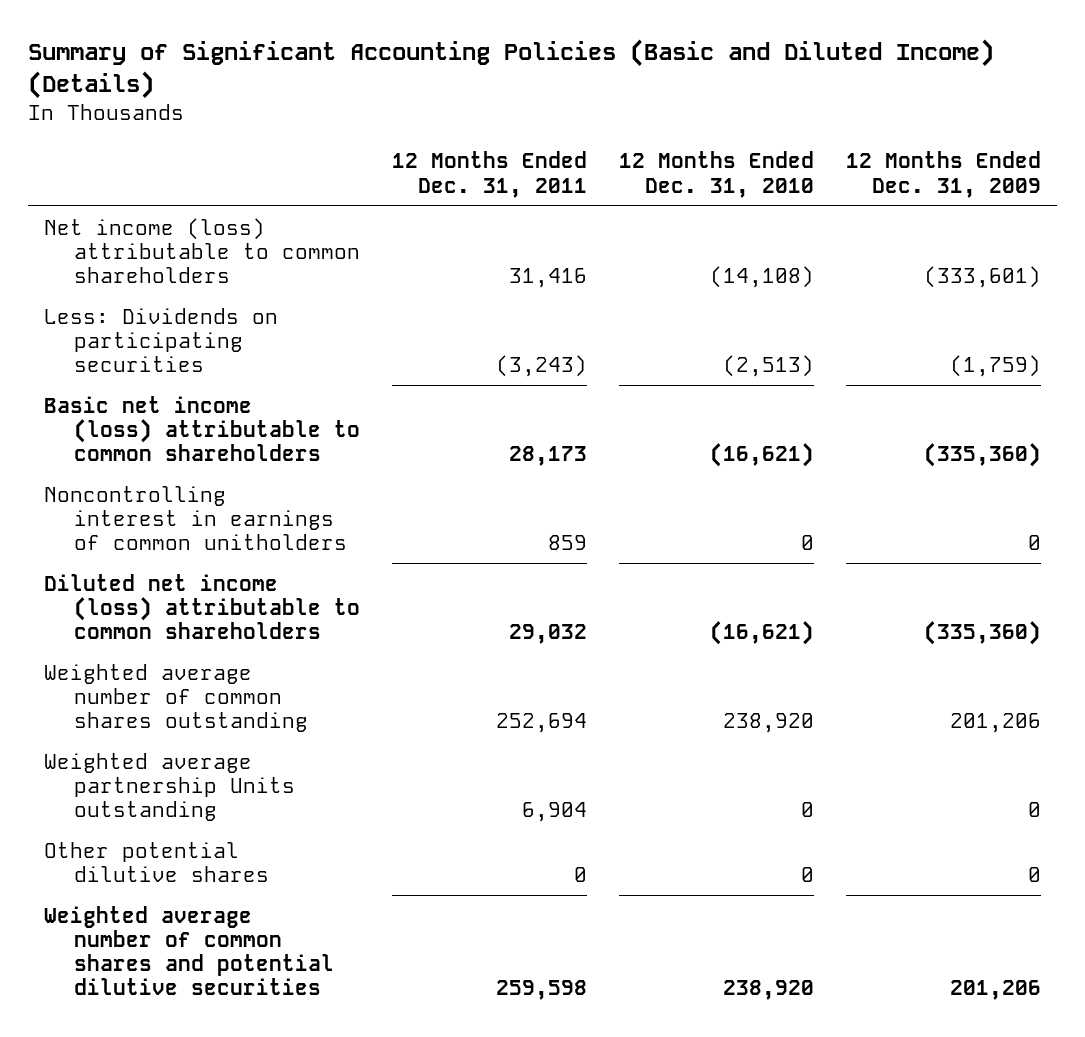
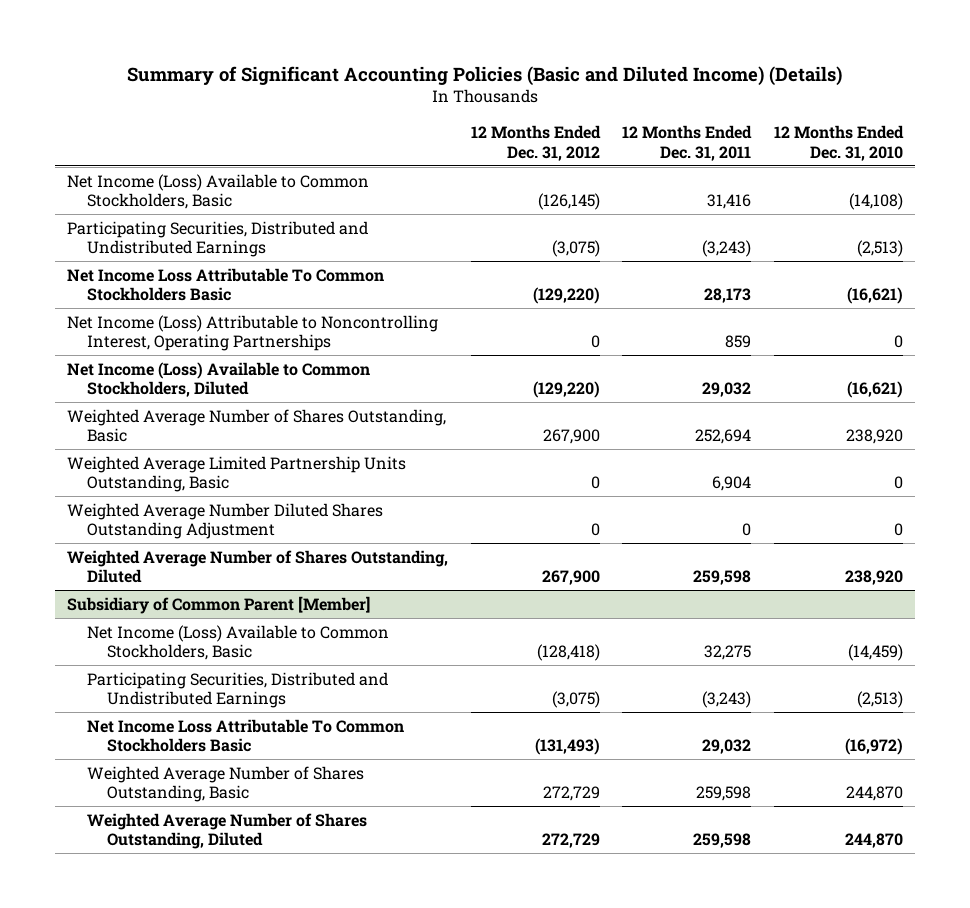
[845,151,1041,198] 12 Months Ended Dec. 31, 2009 -> none
none -> [470,125,601,161] 12 Months Ended Dec. 31, 2012
[43,217,361,284] Net income (loss) attributable to common shareholders -> [66,173,369,210] Net Income (Loss) Available to Common Stockholders, Basic
[43,307,278,373] Less: Dividends on participating securities -> [66,220,368,258] Participating Securities, Distributed and Undistributed Earnings
[43,395,361,462] Basic net income (loss) attributable to common shareholders -> [66,267,384,302] Net Income Loss Attributable To Common Stockholders Basic
[43,485,348,551] Noncontrolling interest in earnings of common unitholders -> [66,314,438,352] Net Income (Loss) Attributable to Noncontrolling Interest, Operating Partnerships
[43,573,361,640] Diluted net income (loss) attributable to common shareholders -> [66,361,370,398] Net Income (Loss) Available to Common Stockholders, Diluted
[43,663,309,733] Weighted average number of common shares outstanding -> [66,408,446,443] Weighted Average Number of Shares Outstanding, Basic
[43,752,296,822] Weighted average partnership Units outstanding -> [66,455,406,493] Weighted Average Limited Partnership Units Outstanding, Basic
[43,841,270,882] Other potential dilutive shares -> [66,502,383,540] Weighted Average Number Diluted Shares Outstanding Adjustment
[43,905,335,996] Weighted average number of common shares and potential dilutive securities -> [66,549,448,584] Weighted Average Number of Shares Outstanding, Diluted
none -> [66,595,370,614] Subsidiary of Common Parent [Member]
none -> [87,624,390,661] Net Income (Loss) Available to Common Stockholders, Basic
none -> [87,671,389,709] Participating Securities, Distributed and Undistributed Earnings
none -> [87,718,405,753] Net Income Loss Attributable To Common Stockholders Basic
none -> [87,765,365,803] Weighted Average Number of Shares Outstanding, Basic
none -> [87,812,368,850] Weighted Average Number of Shares Outstanding, Diluted

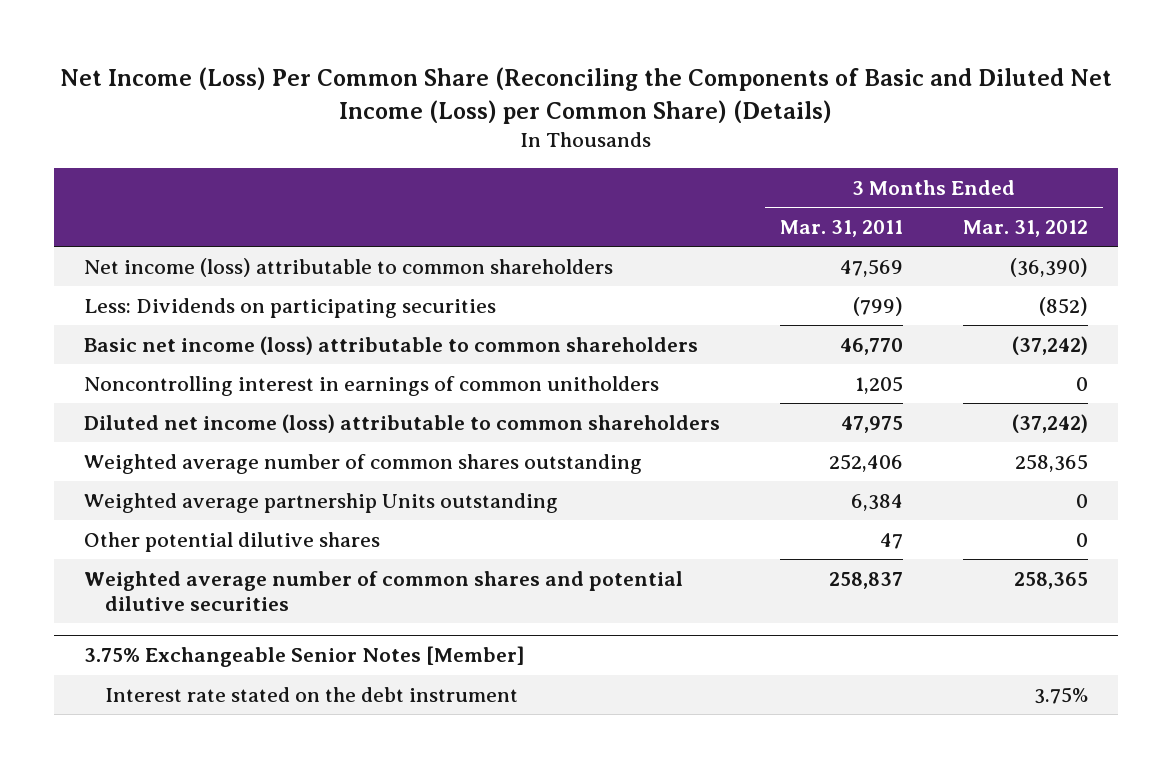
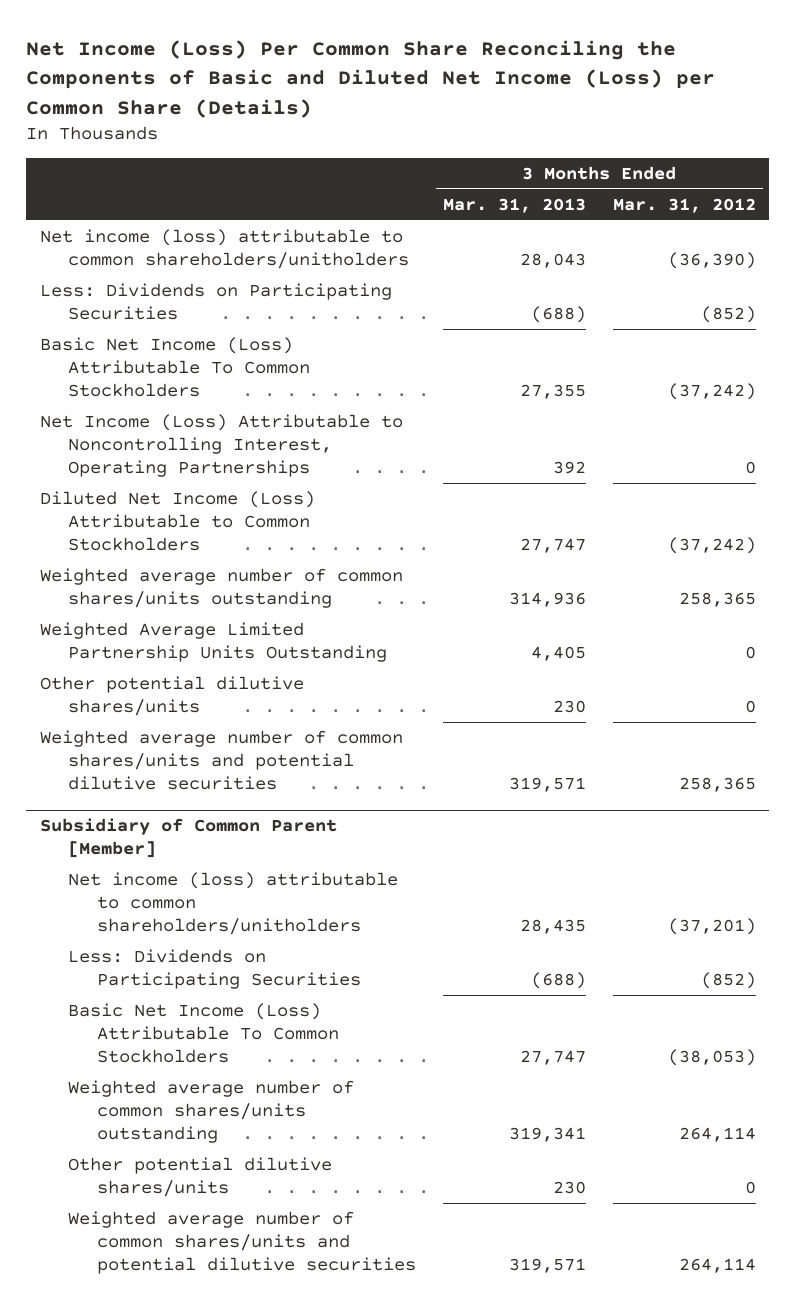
[60,67,1113,124] Net Income (Loss) Per Common Share (Reconciling the Components of Basic and Diluted Net Income (Loss) per Common Share) (Details) -> [26,40,716,118] Net Income (Loss) Per Common Share Reconciling the Components of Basic and Diluted Net Income (Loss) per Common Share (Details)
[780,220,904,238] Mar. 31, 2011 -> none
none -> [442,197,586,213] Mar. 31, 2013
[83,375,659,396] Noncontrolling interest in earnings of common unitholders -> none
[83,646,525,668] 3.75% Exchangeable Senior Notes [Member] -> none
[104,686,518,702] Interest rate stated on the debt instrument -> none
[83,257,613,277] Net income (loss) attributable to common shareholders -> [39,228,410,269] Net income (loss) attributable to common shareholders/unitholders
[83,297,496,318] Less: Dividends on participating securities -> [39,282,392,320] Less: Dividends on Participating Securities
[83,335,698,355] Basic net income (loss) attributable to common shareholders -> [39,336,311,397] Basic Net Income (Loss) Attributable To Common Stockholders
none -> [39,413,403,477] Net Income (Loss) Attributable to Noncontrolling Interest, Operating Partnerships
[83,413,720,433] Diluted net income (loss) attributable to common shareholders -> [39,490,315,551] Diluted Net Income (Loss) Attributable to Common Stockholders
[83,453,642,474] Weighted average number of common shares outstanding -> [39,567,403,608] Weighted average number of common shares/units outstanding
[83,492,558,513] Weighted average partnership Units outstanding -> [39,621,388,662] Weighted Average Limited Partnership Units Outstanding
[83,531,380,552] Other potential dilutive shares -> [39,675,304,716] Other potential dilutive shares/units
[83,570,683,612] Weighted average number of common shares and potential dilutive securities -> [39,729,403,790] Weighted average number of common shares/units and potential dilutive securities
none -> [39,818,337,859] Subsidiary of Common Parent [Member]
none -> [68,871,399,935] Net income (loss) attributable to common shareholders/unitholders
none -> [68,948,361,989] Less: Dividends on Participating Securities
none -> [68,1002,339,1063] Basic Net Income (Loss) Attributable To Common Stockholders
none -> [68,1079,355,1143] Weighted average number of common shares/units outstanding
none -> [68,1156,333,1197] Other potential dilutive shares/units
none -> [68,1210,416,1274] Weighted average number of common shares/units and potential dilutive securities

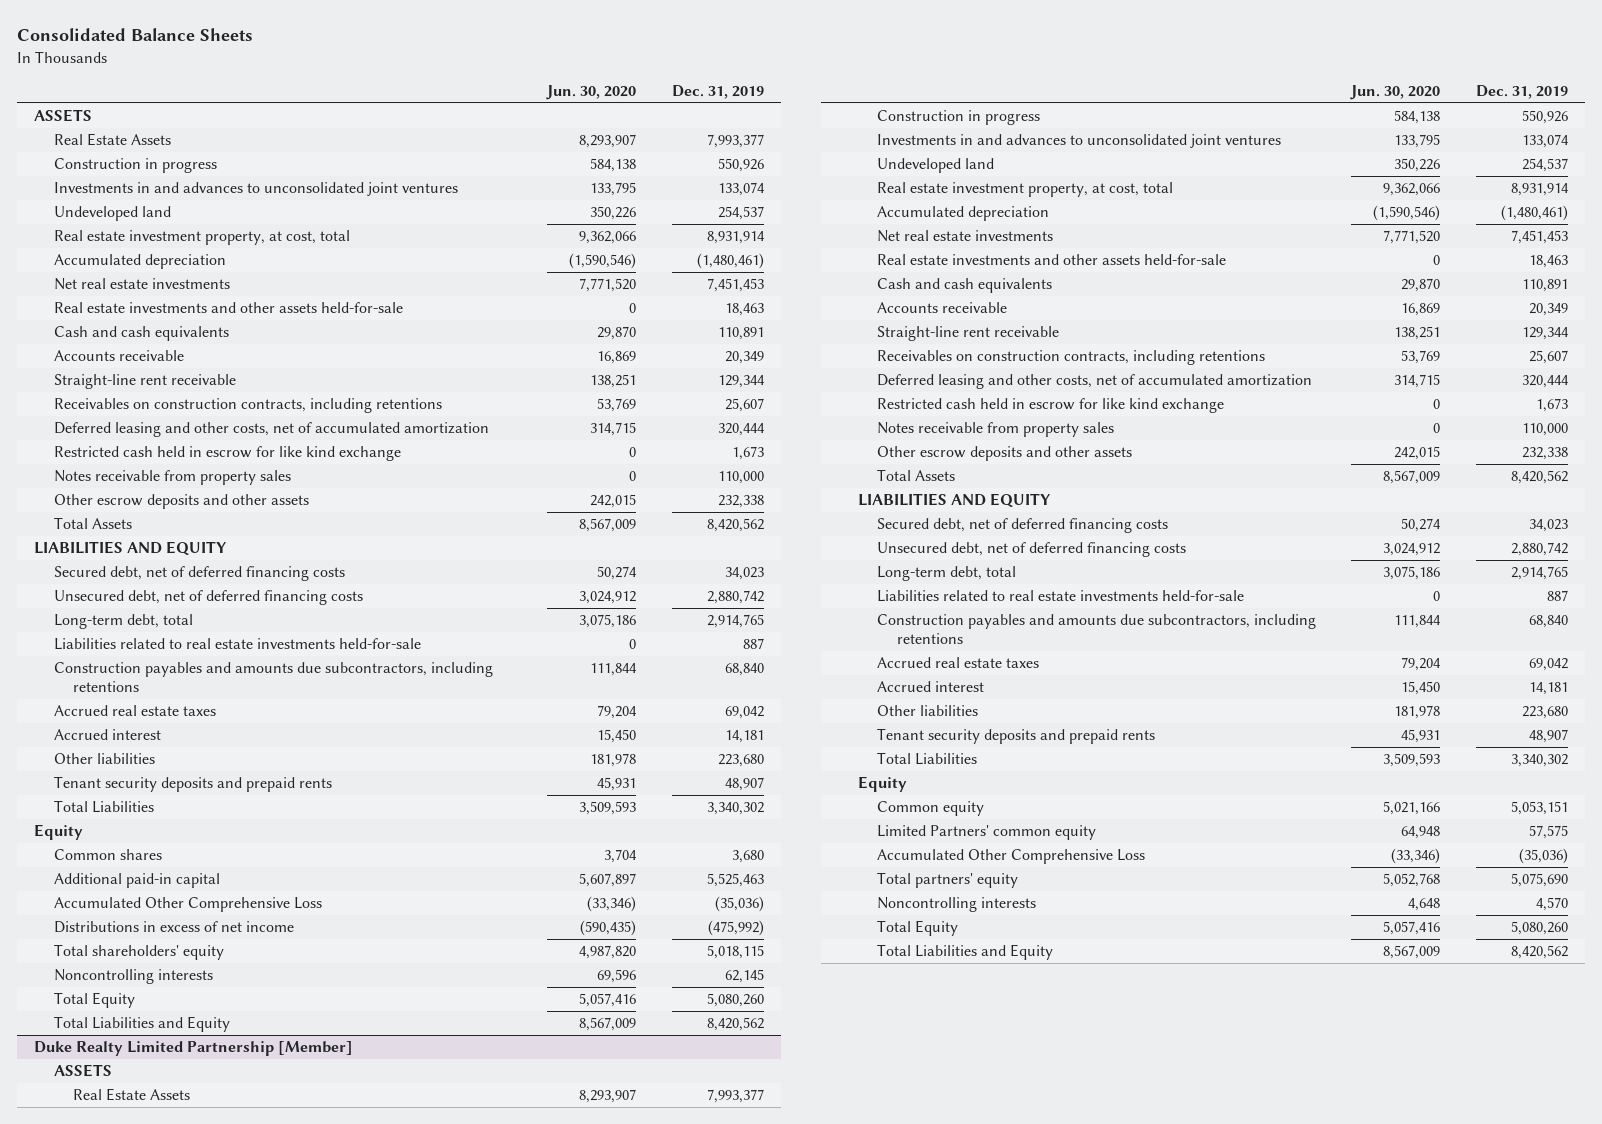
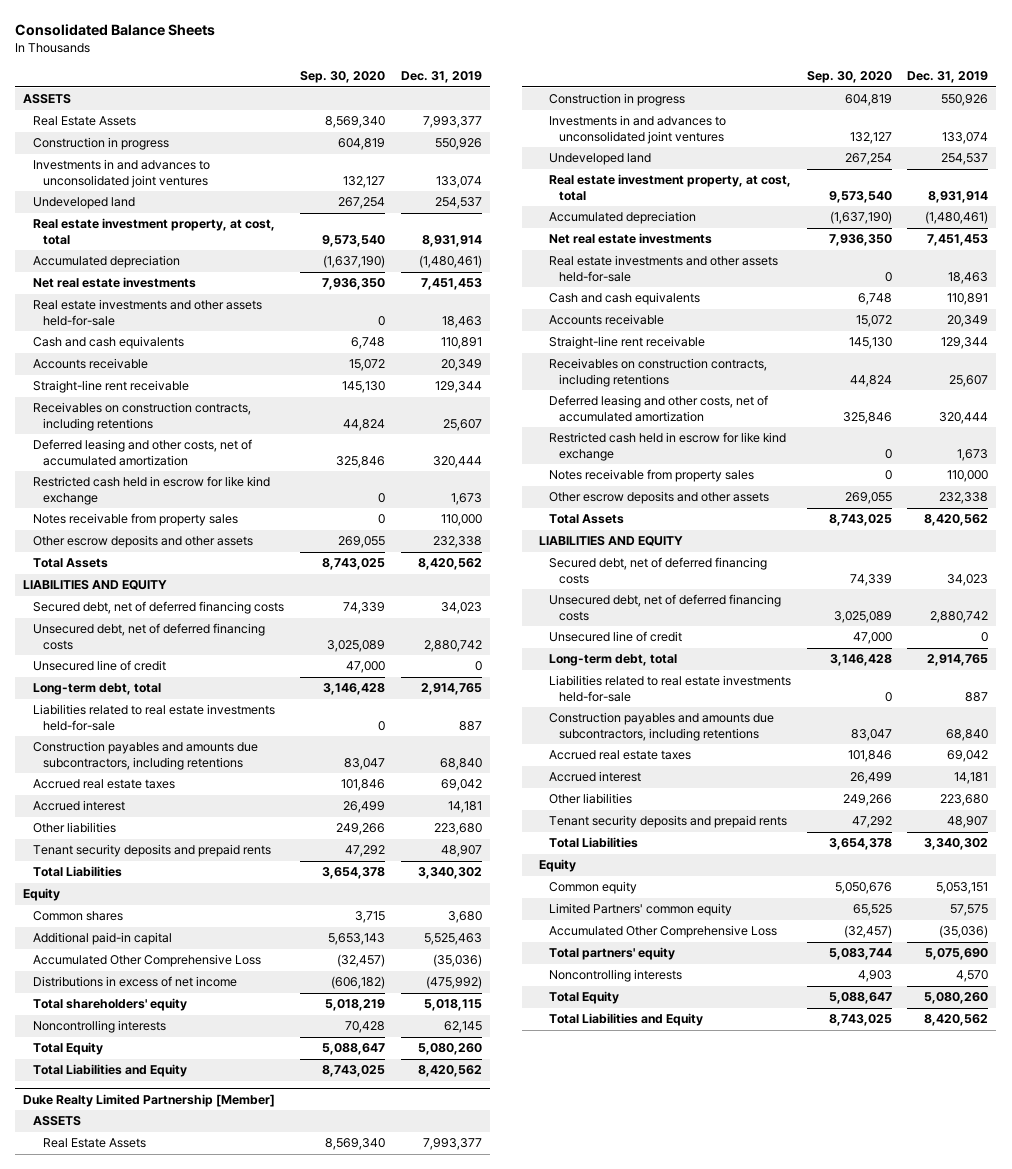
[546,84,637,100] Jun. 30, 2020 -> none
none -> [300,71,386,84] Sep. 30, 2020
none -> [32,660,166,672] Unsecured line of credit
none -> [548,631,682,643] Unsecured line of credit

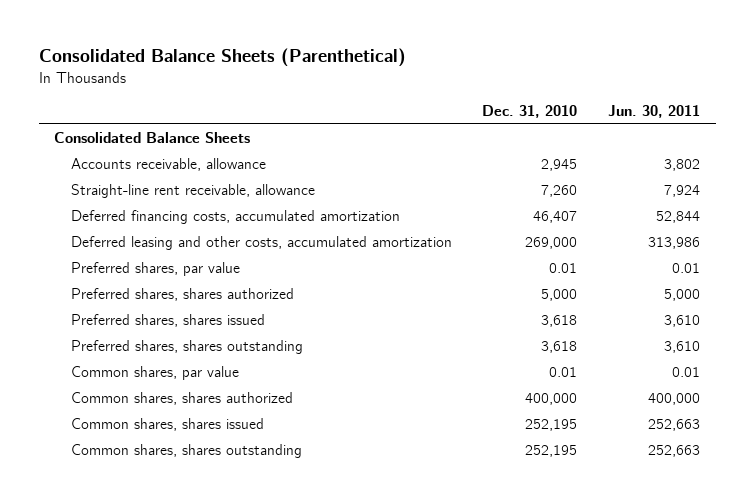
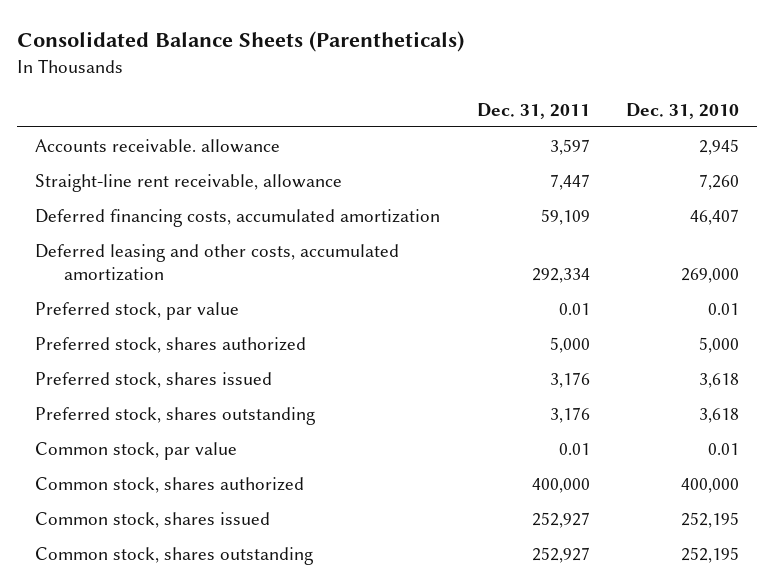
[38,48,406,68] Consolidated Balance Sheets (Parenthetical) -> [16,30,464,52] Consolidated Balance Sheets (Parentheticals)
[608,105,701,119] Jun. 30, 2011 -> none
none -> [476,102,590,119] Dec. 31, 2011
[54,132,251,144] Consolidated Balance Sheets -> none
[70,158,266,172] Accounts receivable, allowance -> [35,138,281,153] Accounts receivable. allowance
[70,262,240,277] Preferred shares, par value -> [35,301,240,320] Preferred stock, par value
[70,288,294,302] Preferred shares, shares authorized -> [35,336,307,353] Preferred stock, shares authorized
[70,314,265,328] Preferred shares, shares issued -> [35,371,273,388] Preferred stock, shares issued
[70,340,303,355] Preferred shares, shares outstanding -> [35,406,316,425] Preferred stock, shares outstanding
[70,366,239,381] Common shares, par value -> [35,441,238,460] Common stock, par value
[70,392,293,406] Common shares, shares authorized -> [35,476,305,493] Common stock, shares authorized
[70,418,264,432] Common shares, shares issued -> [35,511,271,528] Common stock, shares issued
[70,444,302,459] Common shares, shares outstanding -> [35,546,314,565] Common stock, shares outstanding

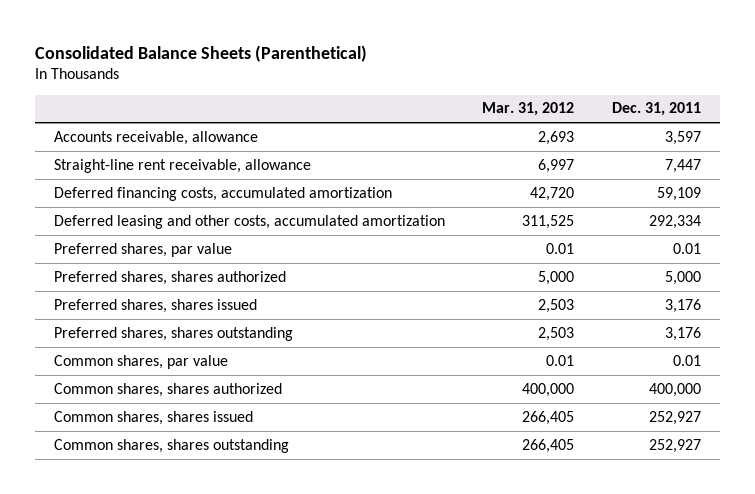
[16,30,464,52] Consolidated Balance Sheets (Parentheticals) -> [34,44,367,62] Consolidated Balance Sheets (Parenthetical)
[625,102,739,119] Dec. 31, 2010 -> none
none -> [482,102,575,117] Mar. 31, 2012
[35,138,281,153] Accounts receivable. allowance -> [53,130,258,145] Accounts receivable, allowance
[35,301,240,320] Preferred stock, par value -> [53,242,232,257] Preferred shares, par value
[35,336,307,353] Preferred stock, shares authorized -> [53,270,286,285] Preferred shares, shares authorized
[35,371,273,388] Preferred stock, shares issued -> [53,298,257,313] Preferred shares, shares issued
[35,406,316,425] Preferred stock, shares outstanding -> [53,326,293,341] Preferred shares, shares outstanding
[35,441,238,460] Common stock, par value -> [53,354,228,369] Common shares, par value
[35,476,305,493] Common stock, shares authorized -> [53,382,282,397] Common shares, shares authorized
[35,511,271,528] Common stock, shares issued -> [53,410,253,425] Common shares, shares issued
[35,546,314,565] Common stock, shares outstanding -> [53,438,289,453] Common shares, shares outstanding

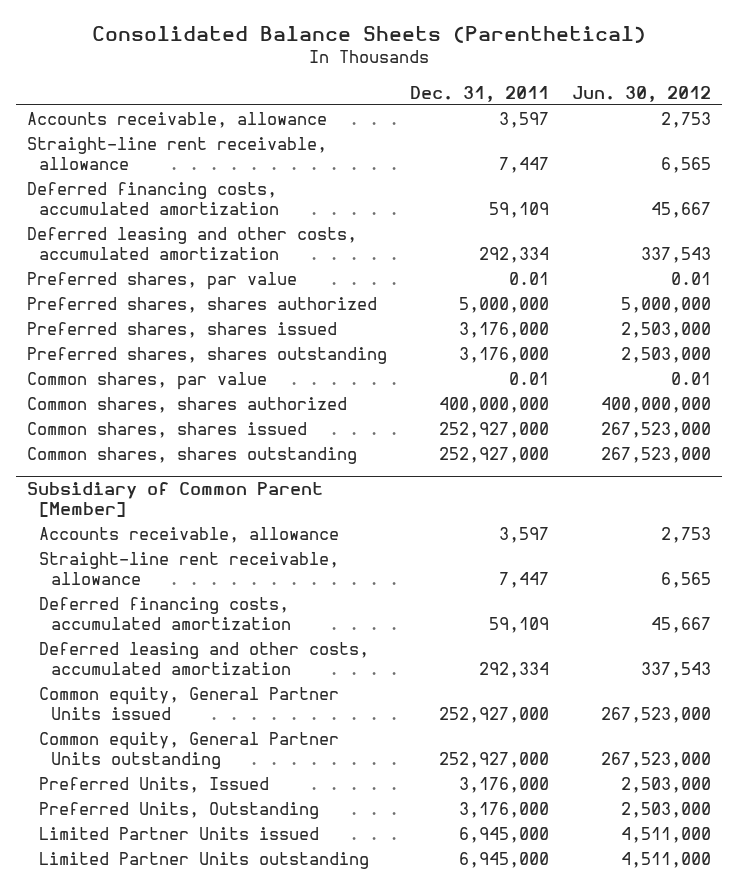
[482,102,575,117] Mar. 31, 2012 -> none
none -> [571,85,711,102] Jun. 30, 2012
[664,270,701,285] 5,000 -> [459,296,550,313] 5,000,000
[664,298,701,313] 3,176 -> [459,321,550,338] 3,176,000
[664,326,701,341] 3,176 -> [459,346,550,363] 3,176,000
[648,382,701,397] 400,000 -> [439,396,550,413] 400,000,000
[648,410,701,425] 252,927 -> [439,421,550,438] 252,927,000
[648,438,701,453] 252,927 -> [439,446,550,463] 252,927,000
none -> [27,481,324,517] Subsidiary of Common Parent [Member]
none -> [39,526,340,543] Accounts receivable, allowance
none -> [39,551,340,585] Straight-line rent receivable, allowance
none -> [39,596,292,630] Deferred financing costs, accumulated amortization
none -> [39,641,370,675] Deferred leasing and other costs, accumulated amortization
none -> [39,686,340,720] Common equity, General Partner Units issued
none -> [39,731,340,769] Common equity, General Partner Units outstanding
none -> [39,776,270,793] Preferred Units, Issued
none -> [39,801,320,819] Preferred Units, Outstanding
none -> [39,826,320,840] Limited Partner Units issued
none -> [39,851,370,869] Limited Partner Units outstanding

